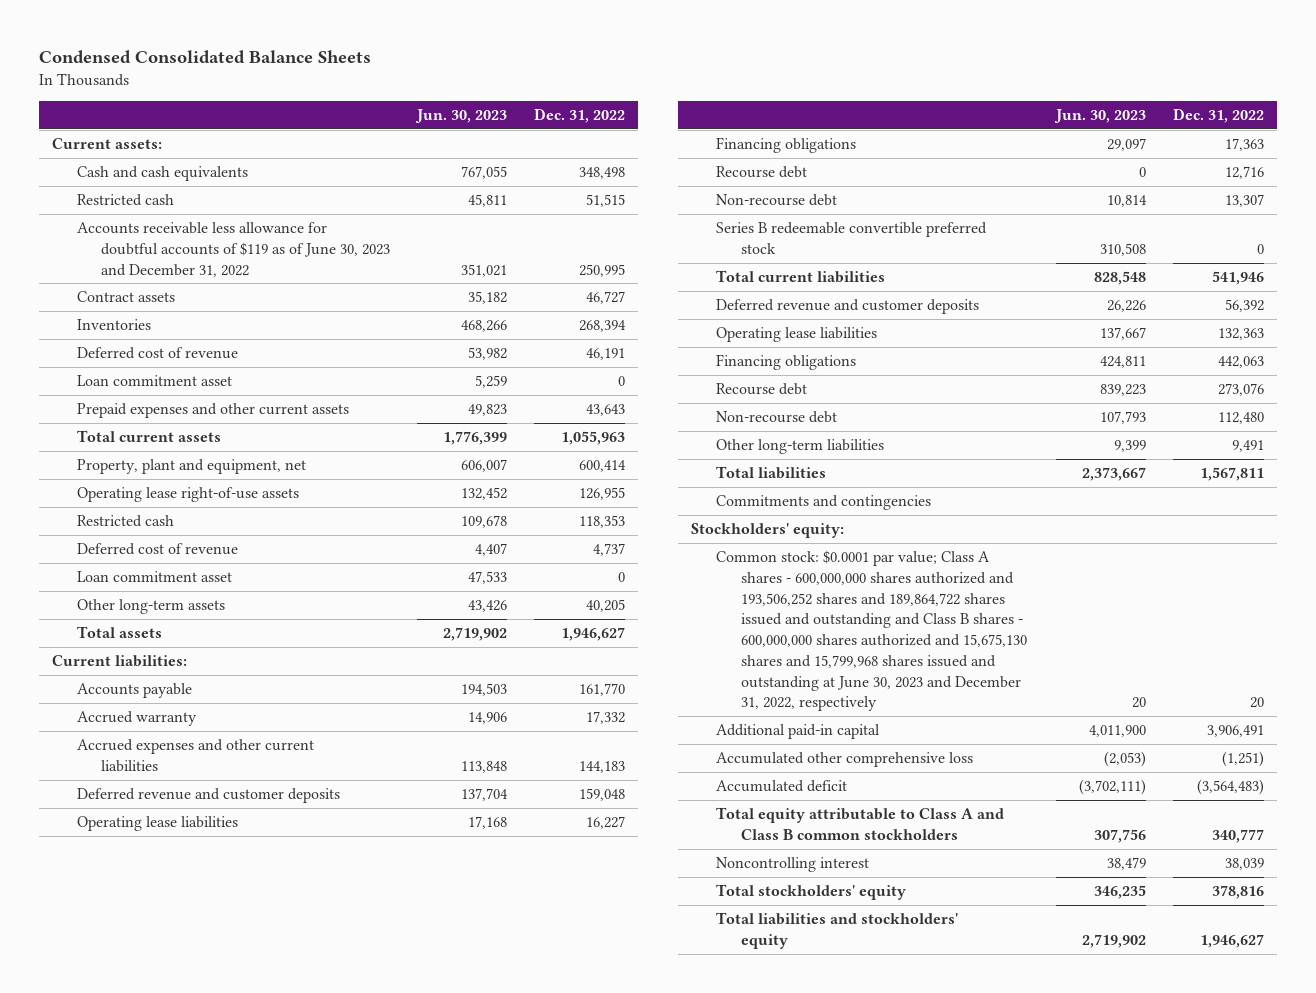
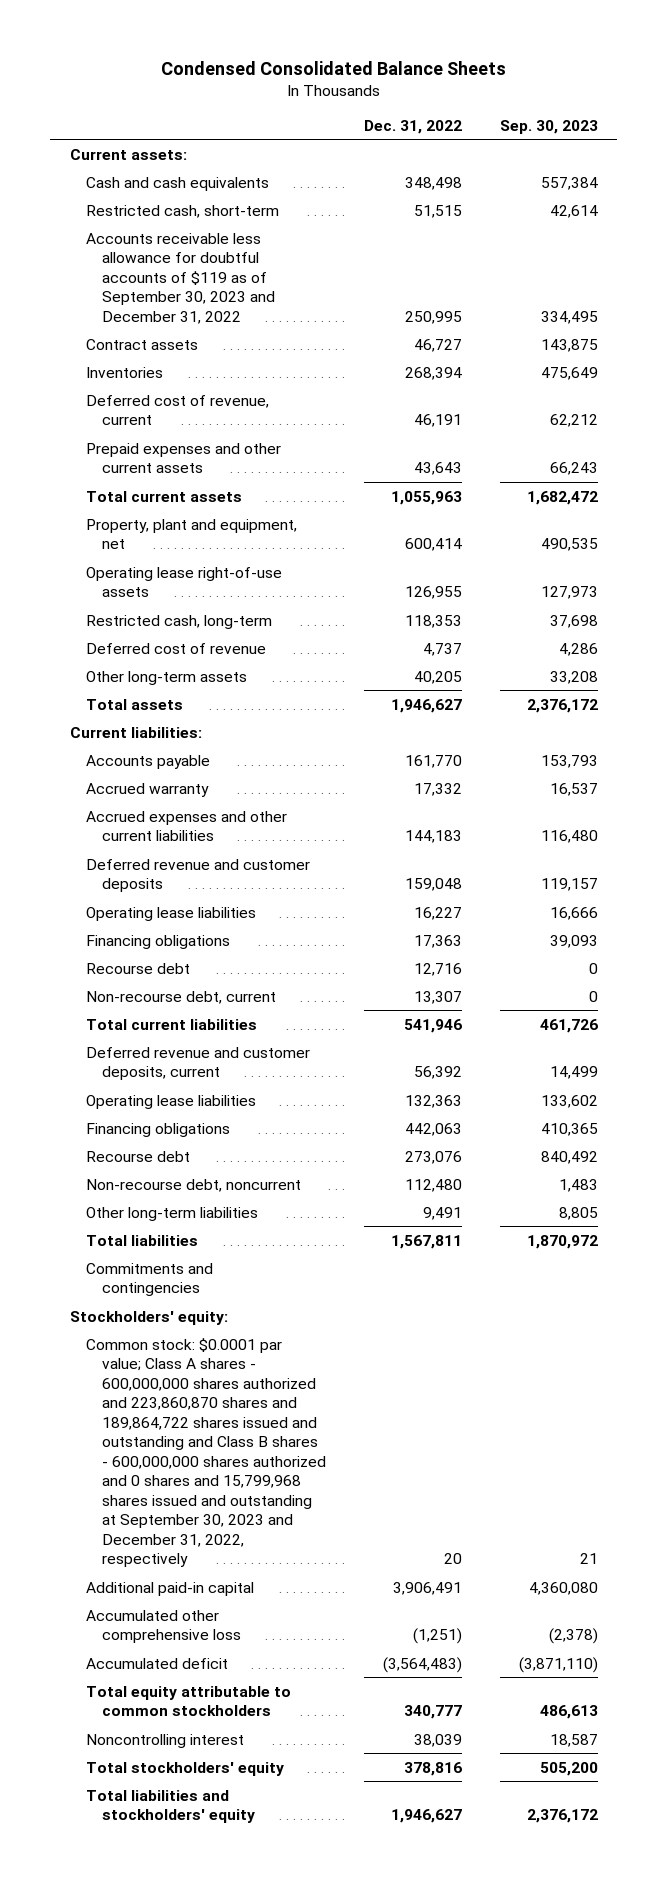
[414,109,507,124] Jun. 30, 2023 -> none
none -> [500,119,599,134] Sep. 30, 2023
[76,194,174,207] Restricted cash -> [85,204,279,218] Restricted cash, short-term
[76,222,391,277] Accounts receivable less allowance for doubtful accounts of $119 as of June 30, 2023 and December 31, 2022 -> [85,232,275,324] Accounts receivable less allowance for doubtful accounts of $119 as of September 30, 2023 and December 31, 2022
[76,375,232,387] Loan commitment asset -> none
[76,347,238,360] Deferred cost of revenue -> [85,394,269,426] Deferred cost of revenue, current
[76,515,174,528] Restricted cash -> [85,614,272,629] Restricted cash, long-term
[76,571,232,583] Loan commitment asset -> none
[715,222,987,254] Series B redeemable convertible preferred stock -> none
[715,194,837,207] Non-recourse debt -> [85,990,276,1004] Non-recourse debt, current
[715,299,979,315] Deferred revenue and customer deposits -> [85,1046,310,1081] Deferred revenue and customer deposits, current
[715,411,837,424] Non-recourse debt -> [85,1178,301,1192] Non-recourse debt, noncurrent
[715,550,1027,712] Common stock: $0.0001 par value; Class A shares - 600,000,000 shares authorized and 193,506,252 shares and 189,864,722 shares issued and outstanding and Class B shares - 600,000,000 shares authorized and 15,675,130 shares and 15,799,968 shares issued and outstanding at June 30, 2023 and December 31, 2022, respectively -> [85,1337,326,1568] Common stock: $0.0001 par value; Class A shares - 600,000,000 shares authorized and 223,860,870 shares and 189,864,722 shares issued and outstanding and Class B shares - 600,000,000 shares authorized and 0 shares and 15,799,968 shares issued and outstanding at September 30, 2023 and December 31, 2022, respectively
[715,807,1004,840] Total equity attributable to Class A and Class B common stockholders -> [85,1685,291,1717] Total equity attributable to common stockholders

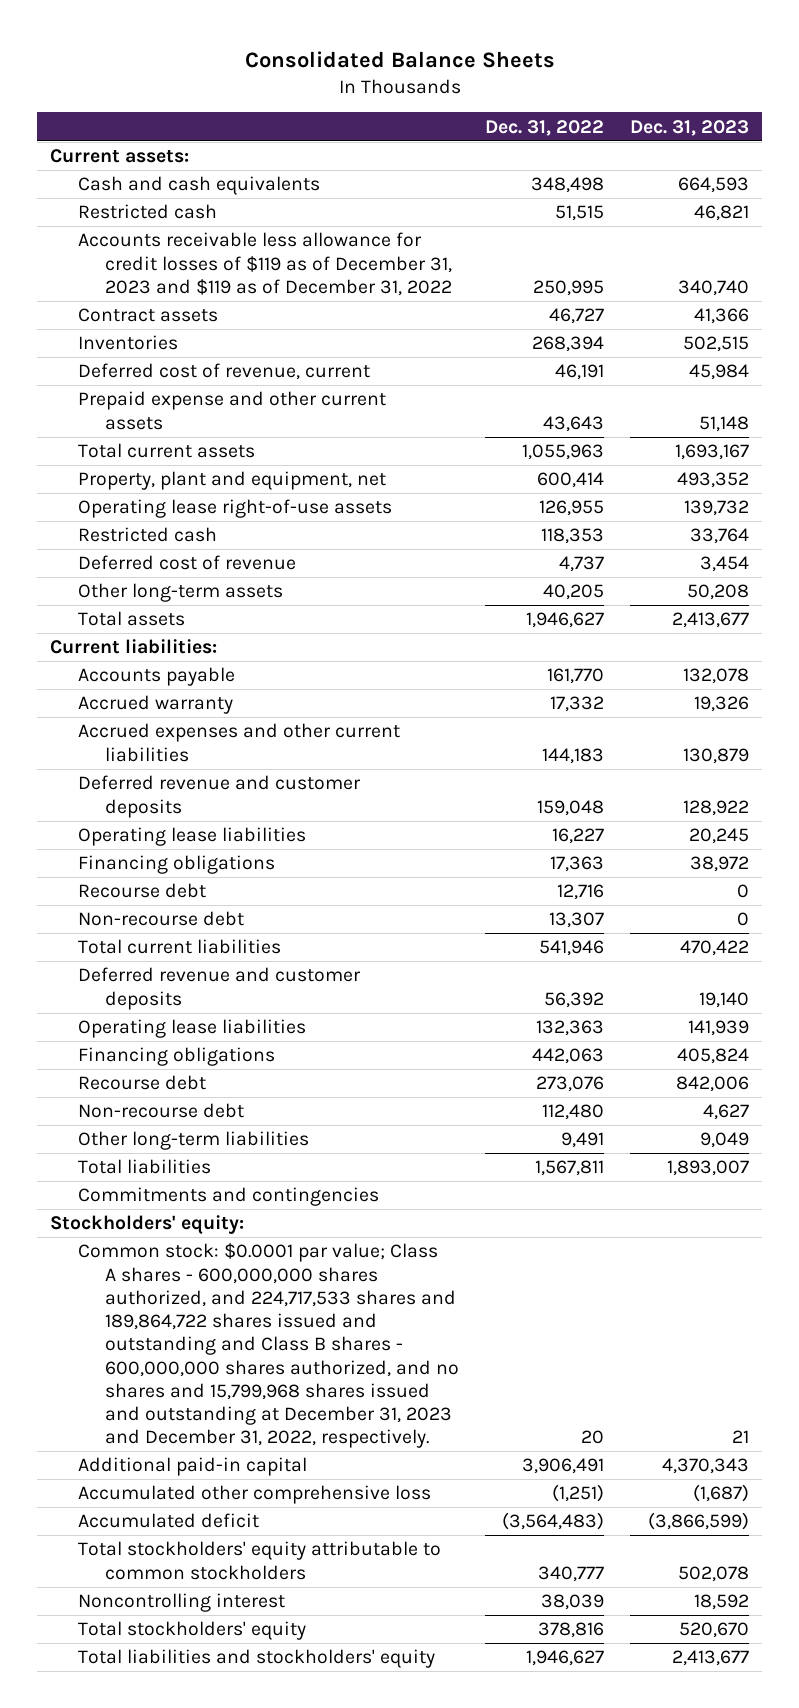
[160,60,506,75] Condensed Consolidated Balance Sheets -> [244,51,555,69] Consolidated Balance Sheets
[500,119,599,134] Sep. 30, 2023 -> none
none -> [630,119,750,136] Dec. 31, 2023
[85,204,279,218] Restricted cash, short-term -> [77,204,217,220] Restricted cash
[85,232,275,324] Accounts receivable less allowance for doubtful accounts of $119 as of September 30, 2023 and December 31, 2022 -> [77,232,452,296] Accounts receivable less allowance for credit losses of $119 as of December 31, 2023 and $119 as of December 31, 2022
[85,442,281,474] Prepaid expenses and other current assets -> [77,391,386,430] Prepaid expense and other current assets
[85,614,272,629] Restricted cash, long-term -> [77,527,217,543] Restricted cash
[85,990,276,1004] Non-recourse debt, current -> [77,911,244,927] Non-recourse debt
[85,1046,310,1081] Deferred revenue and customer deposits, current -> [77,967,361,1010] Deferred revenue and customer deposits
[85,1178,301,1192] Non-recourse debt, noncurrent -> [77,1103,244,1119] Non-recourse debt
[85,1337,326,1568] Common stock: $0.0001 par value; Class A shares - 600,000,000 shares authorized and 223,860,870 shares and 189,864,722 shares issued and outstanding and Class B shares - 600,000,000 shares authorized and 0 shares and 15,799,968 shares issued and outstanding at September 30, 2023 and December 31, 2022, respectively -> [77,1243,459,1449] Common stock: $0.0001 par value; Class A shares - 600,000,000 shares authorized, and 224,717,533 shares and 189,864,722 shares issued and outstanding and Class B shares - 600,000,000 shares authorized, and no shares and 15,799,968 shares issued and outstanding at December 31, 2023 and December 31, 2022, respectively.
[85,1685,291,1717] Total equity attributable to common stockholders -> [77,1541,441,1580] Total stockholders' equity attributable to common stockholders

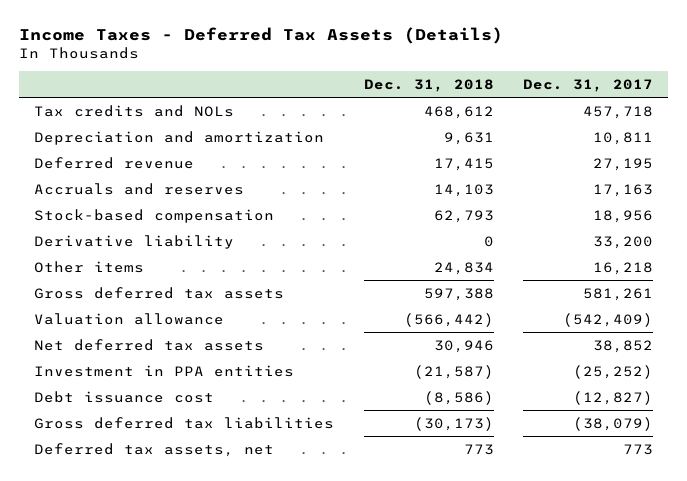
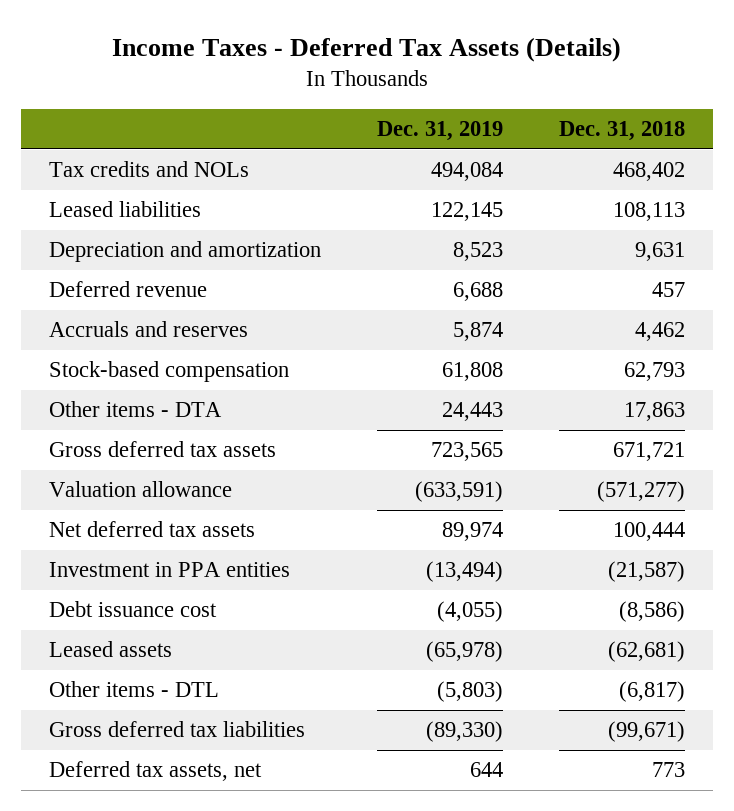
[522,78,653,92] Dec. 31, 2017 -> none
none -> [377,121,504,142] Dec. 31, 2019
[423,105,494,119] 468,612 -> [613,162,686,182] 468,402
none -> [49,201,202,218] Leased liabilities
[433,157,494,171] 17,415 -> [652,282,686,298] 457
[433,183,494,197] 14,103 -> [635,322,686,342] 4,462
[34,234,235,249] Derivative liability -> none
[34,260,145,273] Other items -> [49,401,223,418] Other items - DTA
[433,261,494,275] 24,834 -> [624,402,686,422] 17,863
[423,287,494,301] 597,388 -> [613,442,686,462] 671,721
[403,312,494,327] (566,442) -> [597,481,686,503] (571,277)
[433,339,494,353] 30,946 -> [613,522,686,542] 100,444
none -> [49,641,173,658] Leased assets
none -> [49,681,220,698] Other items - DTL
[413,416,494,431] (30,173) -> [608,721,686,743] (99,671)

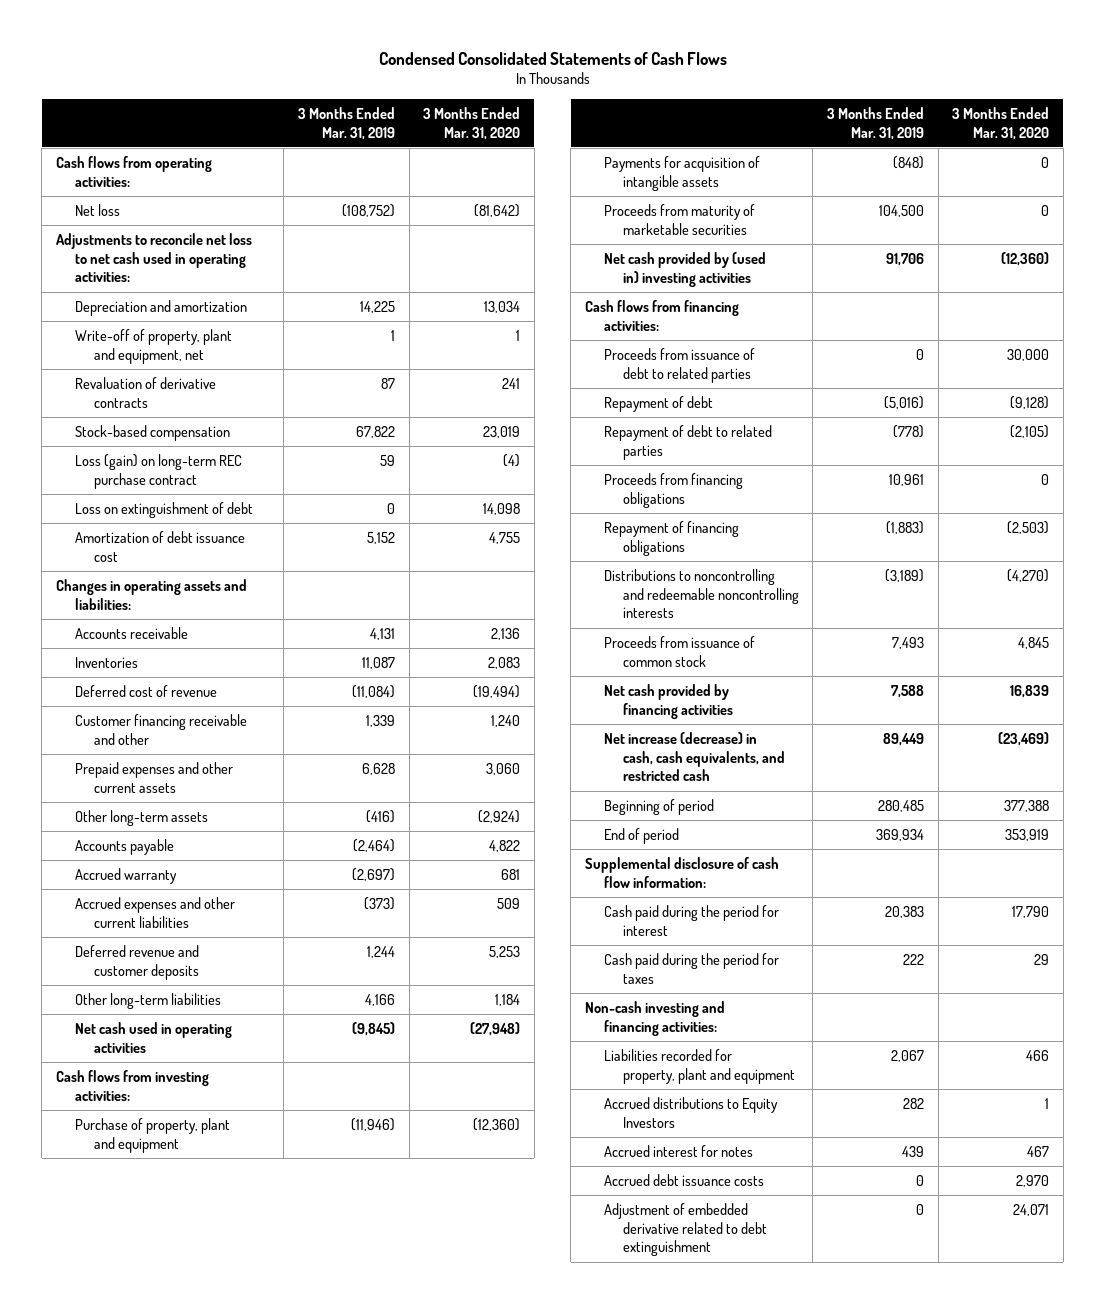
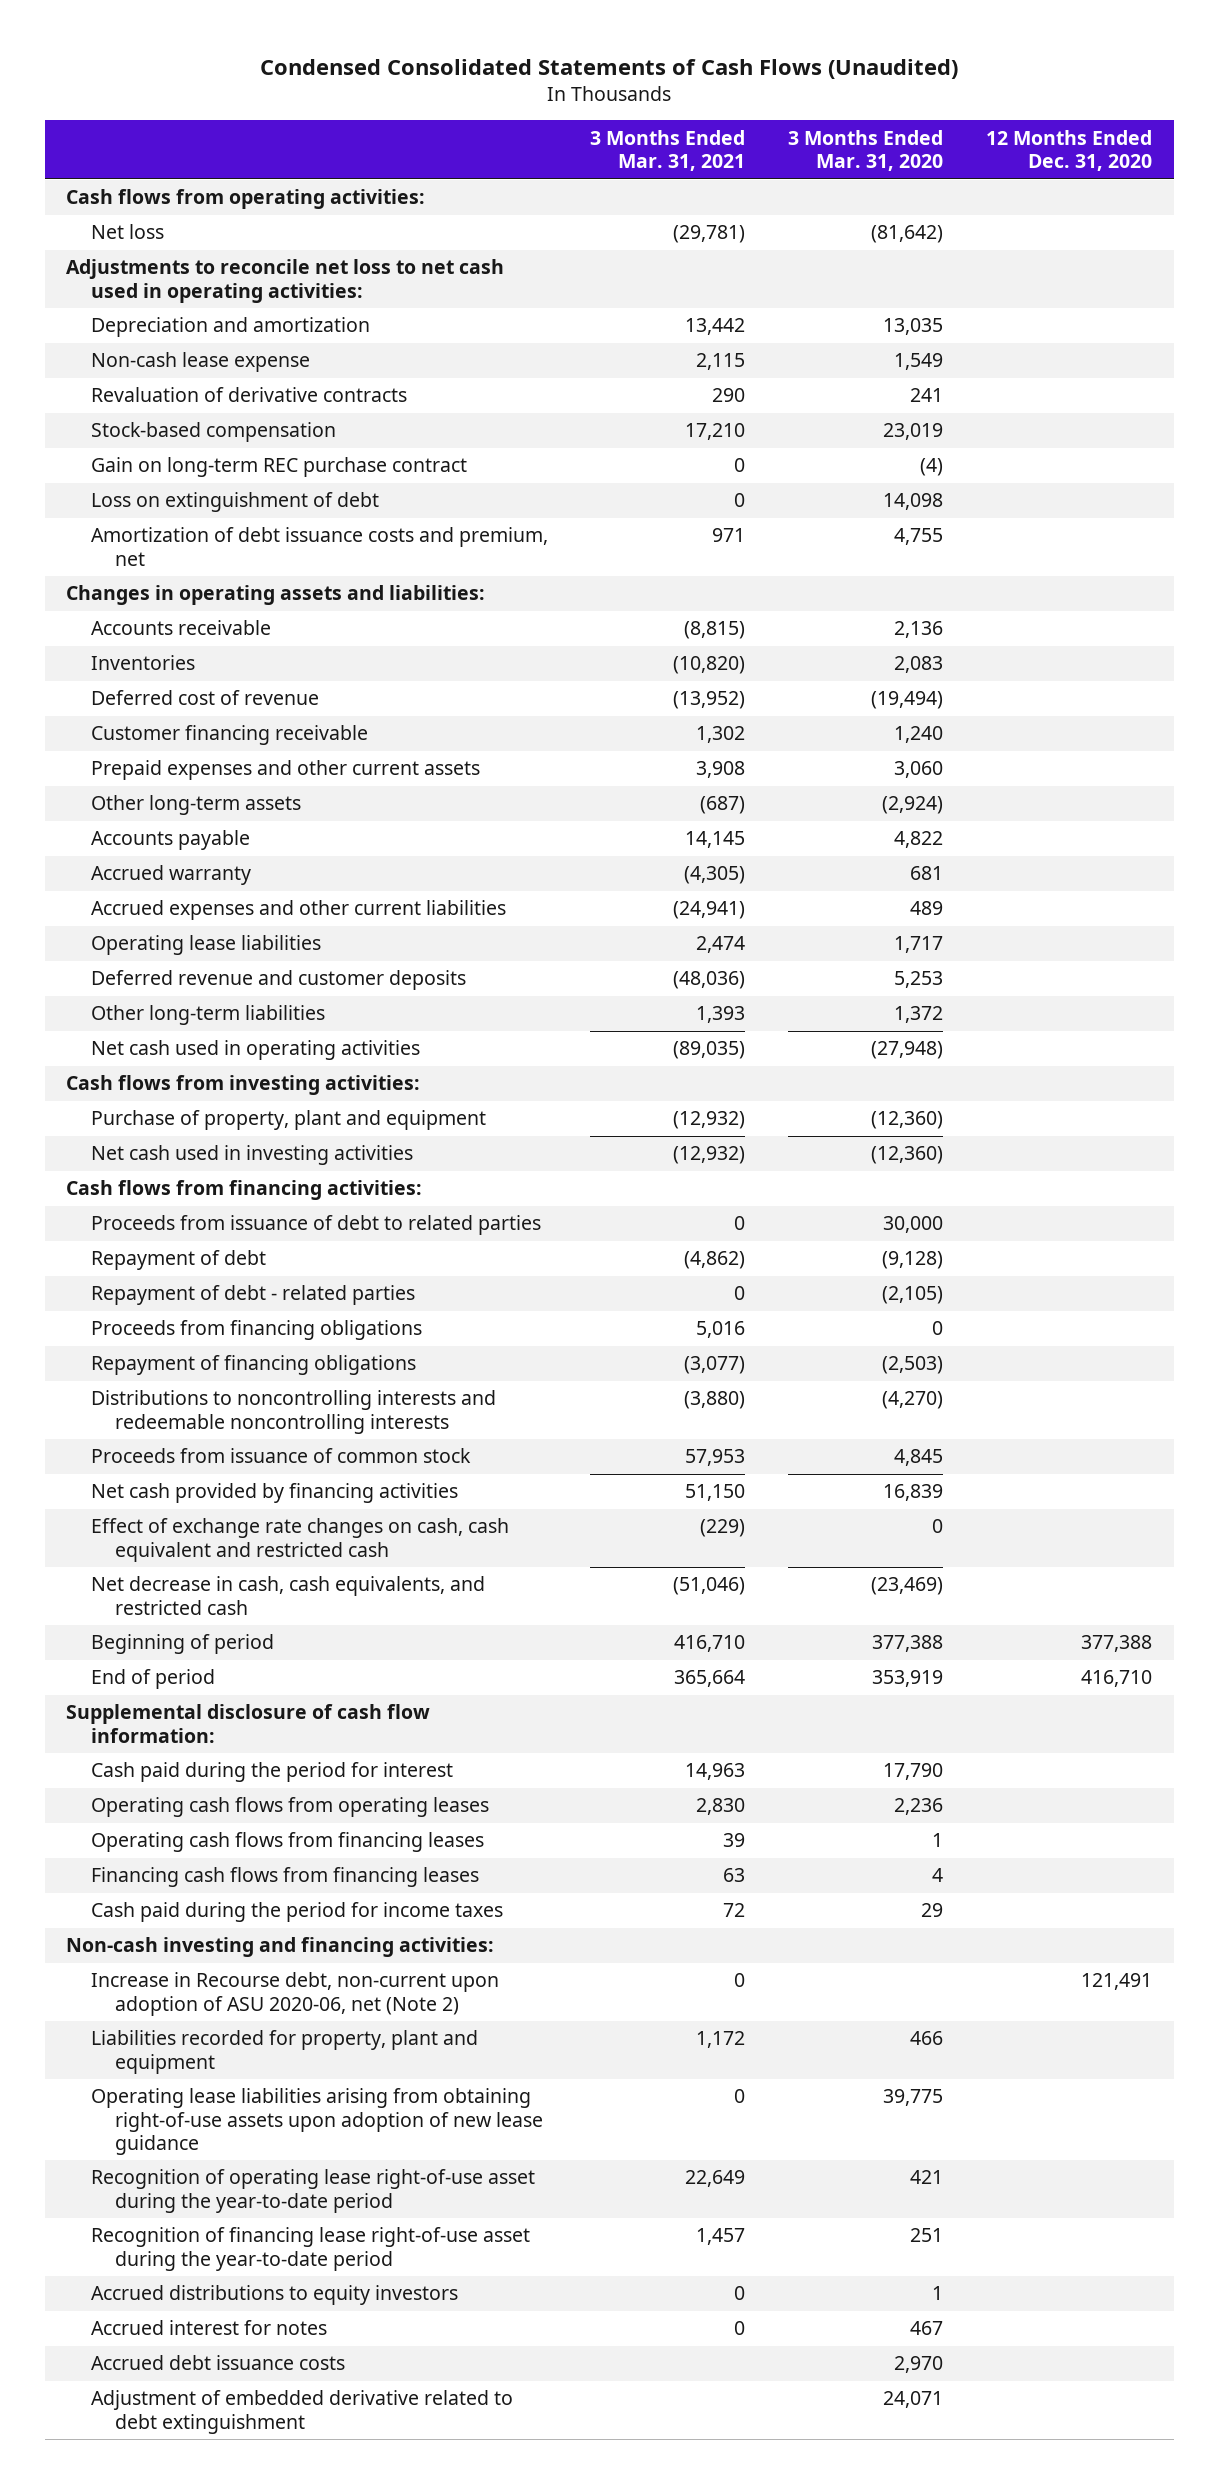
[378,51,727,65] Condensed Consolidated Statements of Cash Flows -> [260,58,959,79] Condensed Consolidated Statements of Cash Flows (Unaudited)
[297,106,395,140] 3 Months Ended Mar. 31, 2019 -> none
none -> [590,129,746,171] 3 Months Ended Mar. 31, 2021
none -> [986,129,1153,171] 12 Months Ended Dec. 31, 2020
[74,328,232,364] Write-off of property, plant and equipment, net -> none
[484,300,521,313] 13,034 -> [883,318,944,336] 13,035
none -> [90,352,310,373] Non-cash lease expense
[74,453,242,489] Loss (gain) on long-term REC purchase contract -> [90,457,467,478] Gain on long-term REC purchase contract
[74,530,245,562] Amortization of debt issuance cost -> [90,527,548,566] Amortization of debt issuance costs and premium, net
[74,713,247,745] Customer financing receivable and other -> [90,725,368,746] Customer financing receivable
[497,897,521,909] 509 -> [910,901,944,916] 489
none -> [90,935,321,956] Operating lease liabilities
[495,993,521,1006] 1,184 -> [894,1006,944,1024] 1,372
[603,155,760,191] Payments for acquisition of intangible assets -> none
[603,203,755,235] Proceeds from maturity of marketable securities -> none
[603,251,766,287] Net cash provided by (used in) investing activities -> [90,1145,413,1166] Net cash used in investing activities
[603,424,772,460] Repayment of debt to related parties -> [90,1285,415,1306] Repayment of debt - related parties
[603,568,799,619] Distributions to noncontrolling and redeemable noncontrolling interests -> [90,1390,496,1434] Distributions to noncontrolling interests and redeemable noncontrolling interests
none -> [90,1518,509,1562] Effect of exchange rate changes on cash, cash equivalent and restricted cash
[603,731,785,782] Net increase (decrease) in cash, cash equivalents, and restricted cash -> [90,1576,485,1615] Net decrease in cash, cash equivalents, and restricted cash
none -> [90,1797,489,1818] Operating cash flows from operating leases
none -> [90,1832,484,1853] Operating cash flows from financing leases
none -> [90,1867,479,1888] Financing cash flows from financing leases
[603,952,779,984] Cash paid during the period for taxes -> [90,1902,503,1923] Cash paid during the period for income taxes
none -> [90,1972,499,2016] Increase in Recourse debt, non-current upon adoption of ASU 2020-06, net (Note 2)
none -> [90,2088,543,2155] Operating lease liabilities arising from obtaining right-of-use assets upon adoption of new lease guidance
none -> [90,2169,535,2213] Recognition of operating lease right-of-use asset during the year-to-date period
none -> [90,2227,530,2271] Recognition of financing lease right-of-use asset during the year-to-date period
[603,1096,778,1128] Accrued distributions to Equity Investors -> [90,2285,458,2306] Accrued distributions to equity investors

